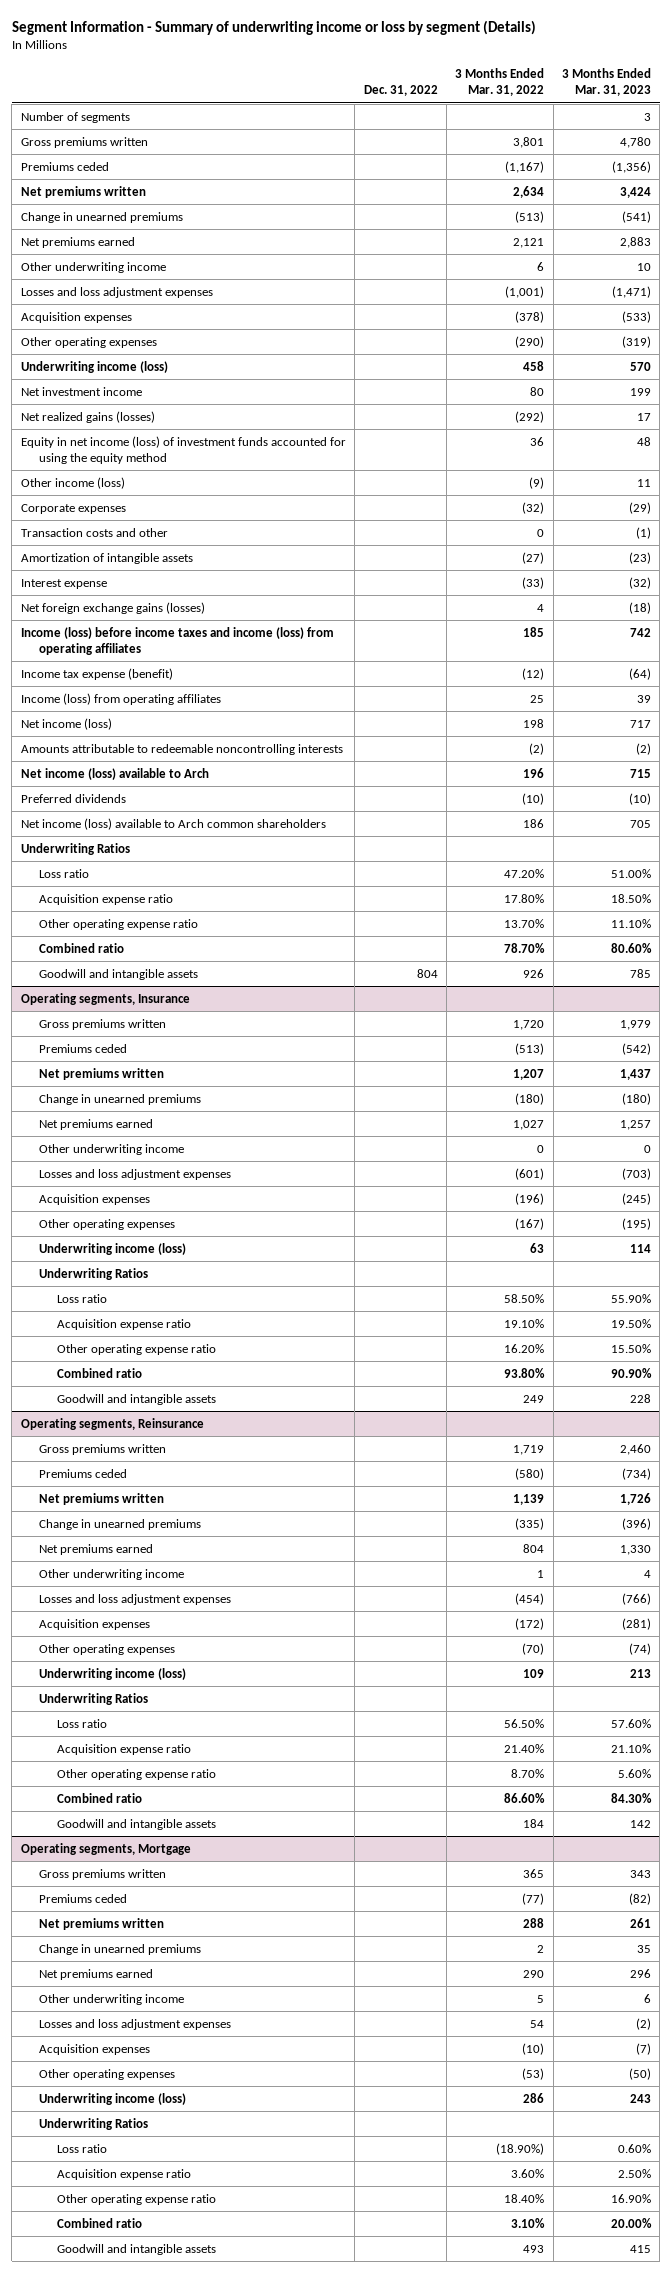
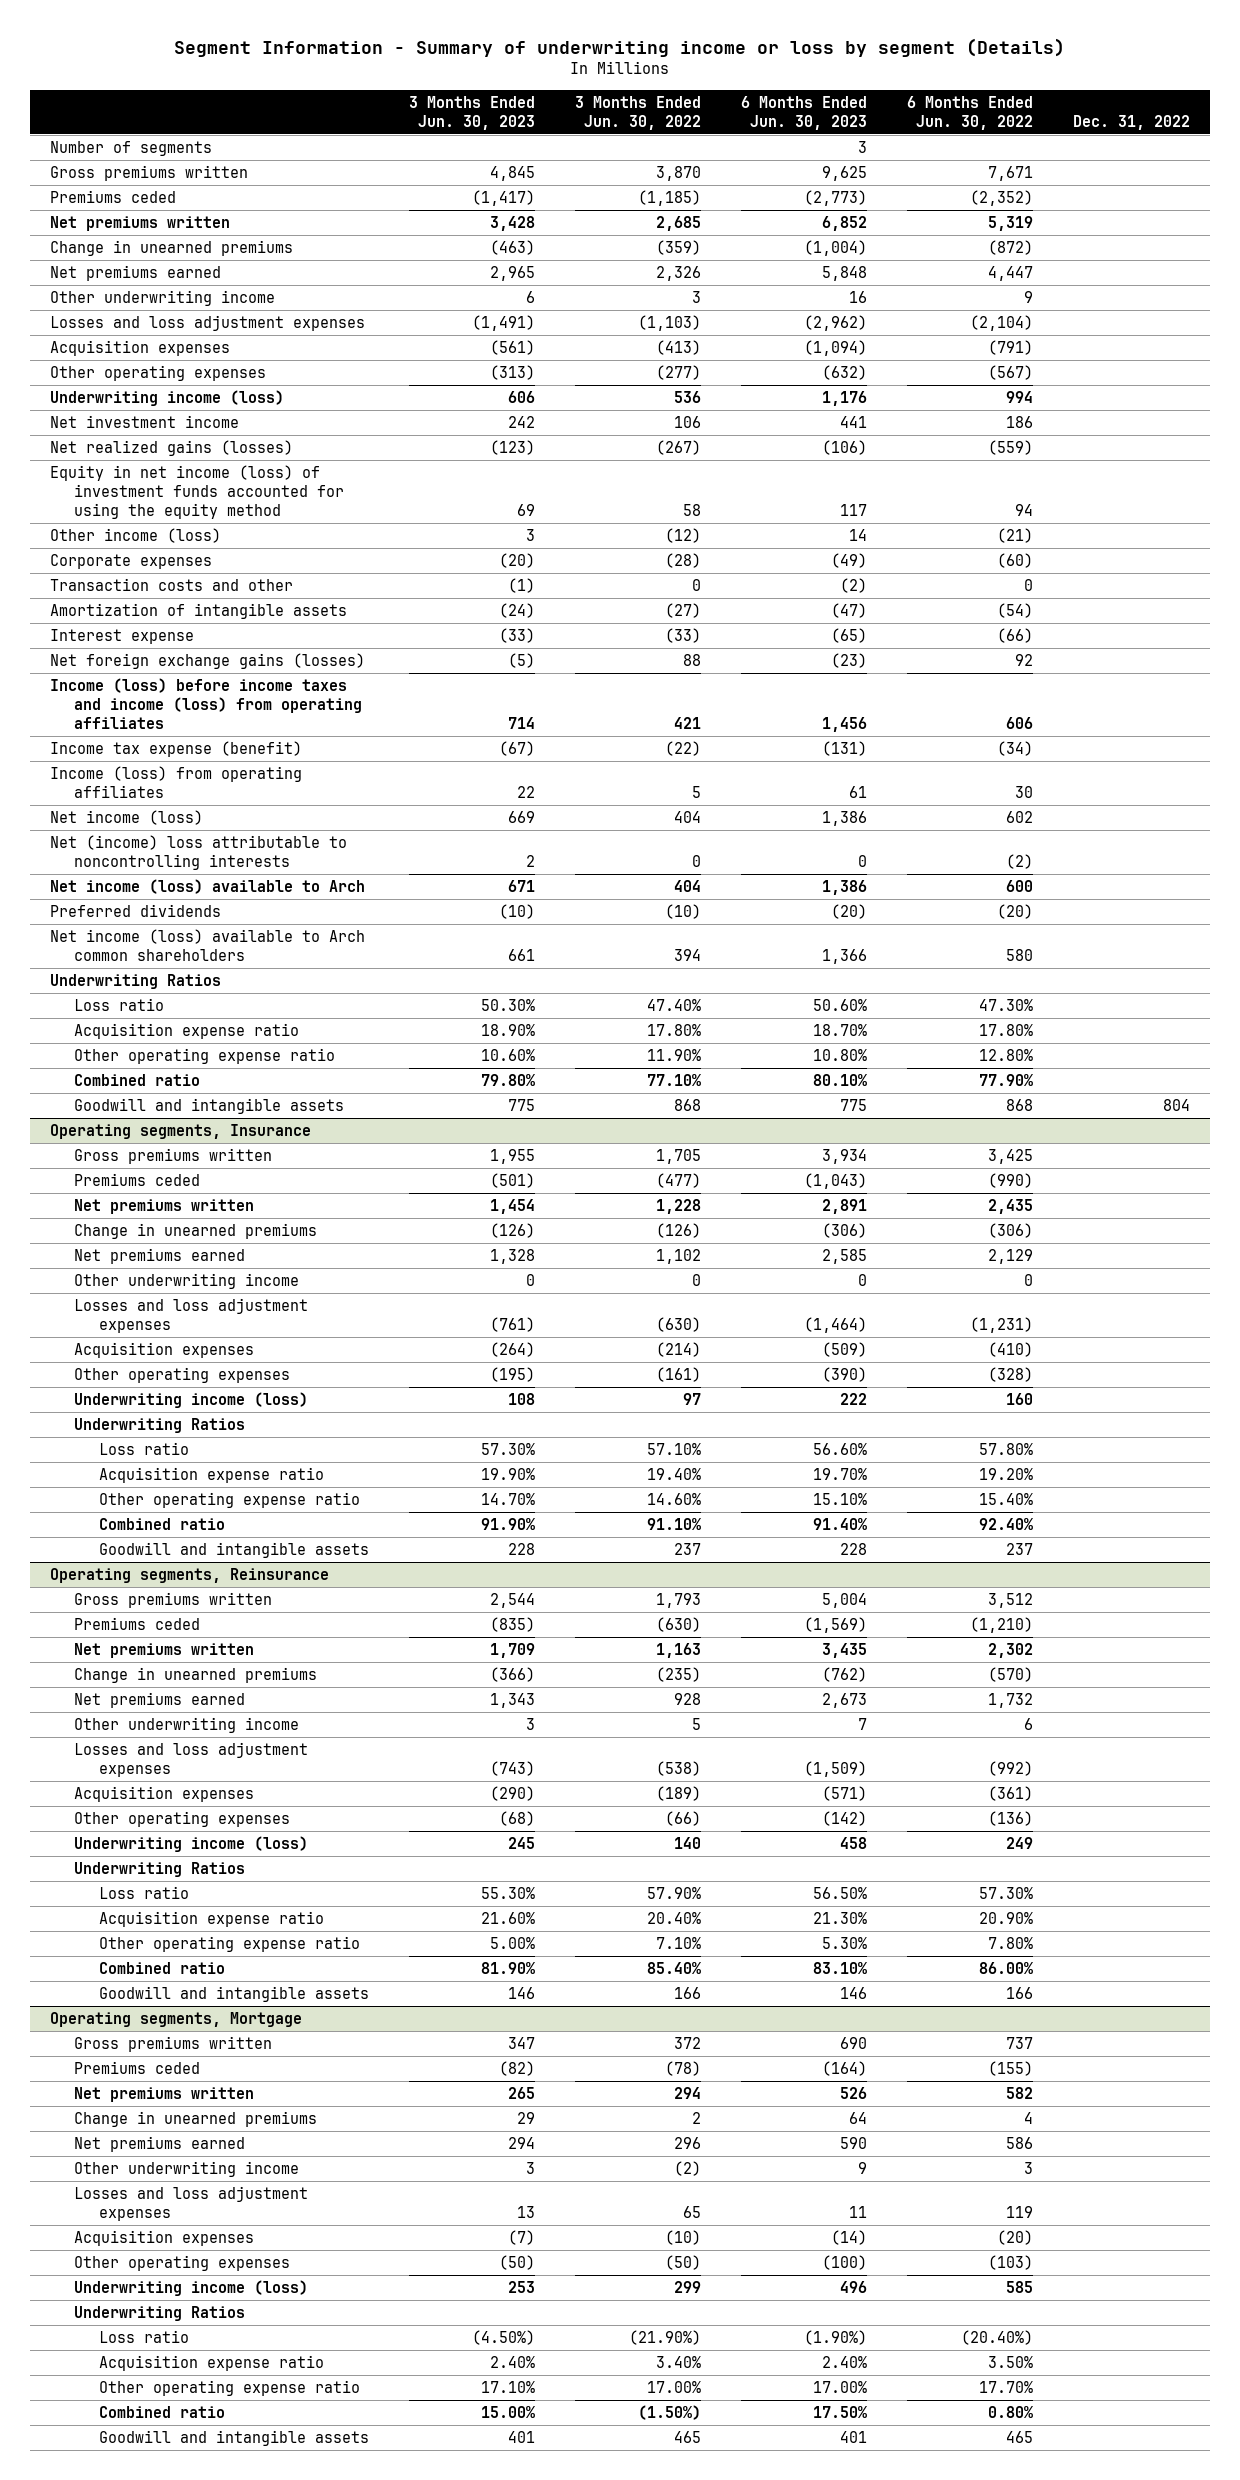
[455,68,545,97] 3 Months Ended Mar. 31, 2022 -> none
[562,68,652,97] 3 Months Ended Mar. 31, 2023 -> none
none -> [408,95,535,130] 3 Months Ended Jun. 30, 2023
none -> [574,95,701,130] 3 Months Ended Jun. 30, 2022
none -> [740,95,867,130] 6 Months Ended Jun. 30, 2023
none -> [907,95,1034,130] 6 Months Ended Jun. 30, 2022
[20,743,343,755] Amounts attributable to redeemable noncontrolling interests -> [50,835,348,870] Net (income) loss attributable to noncontrolling interests

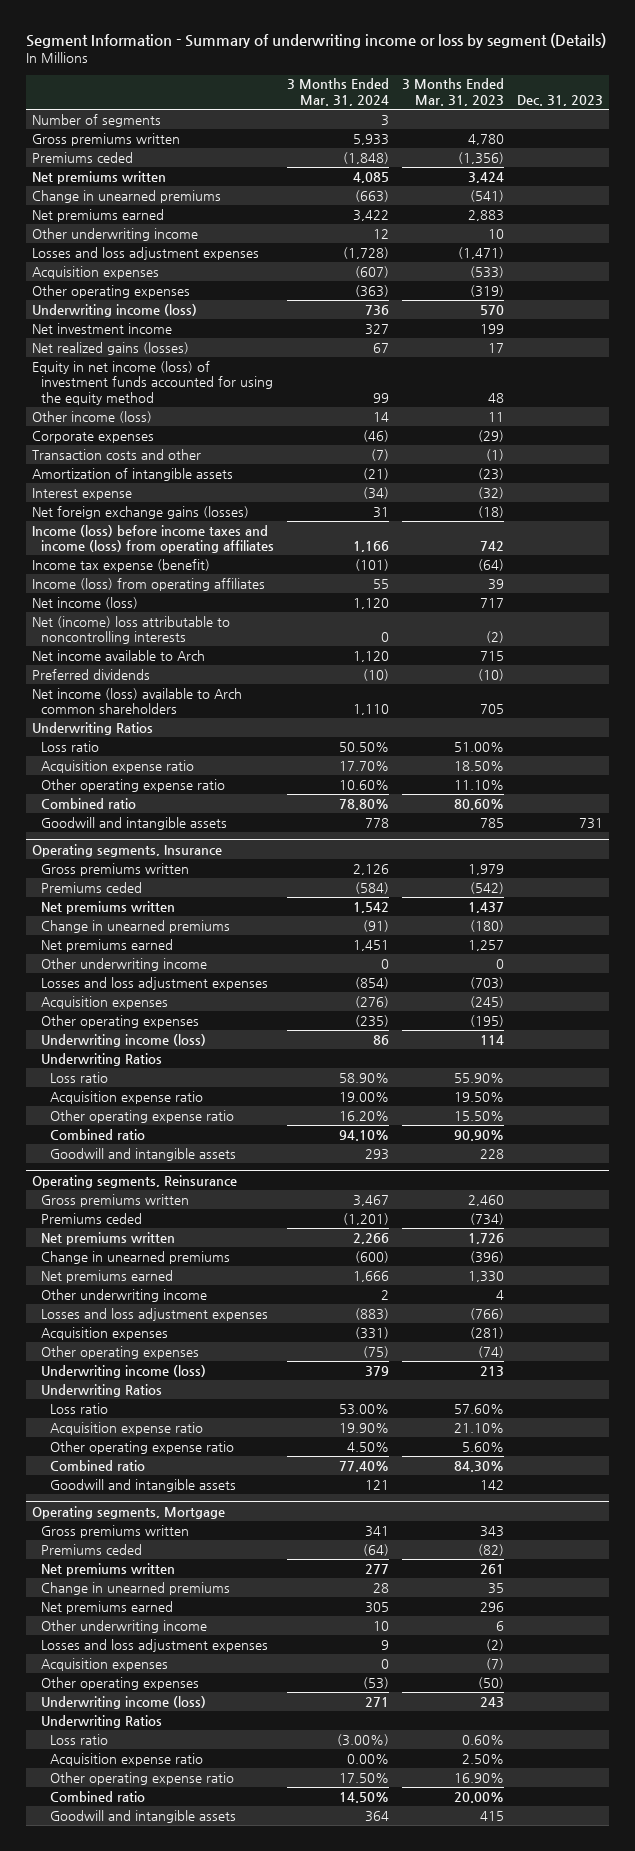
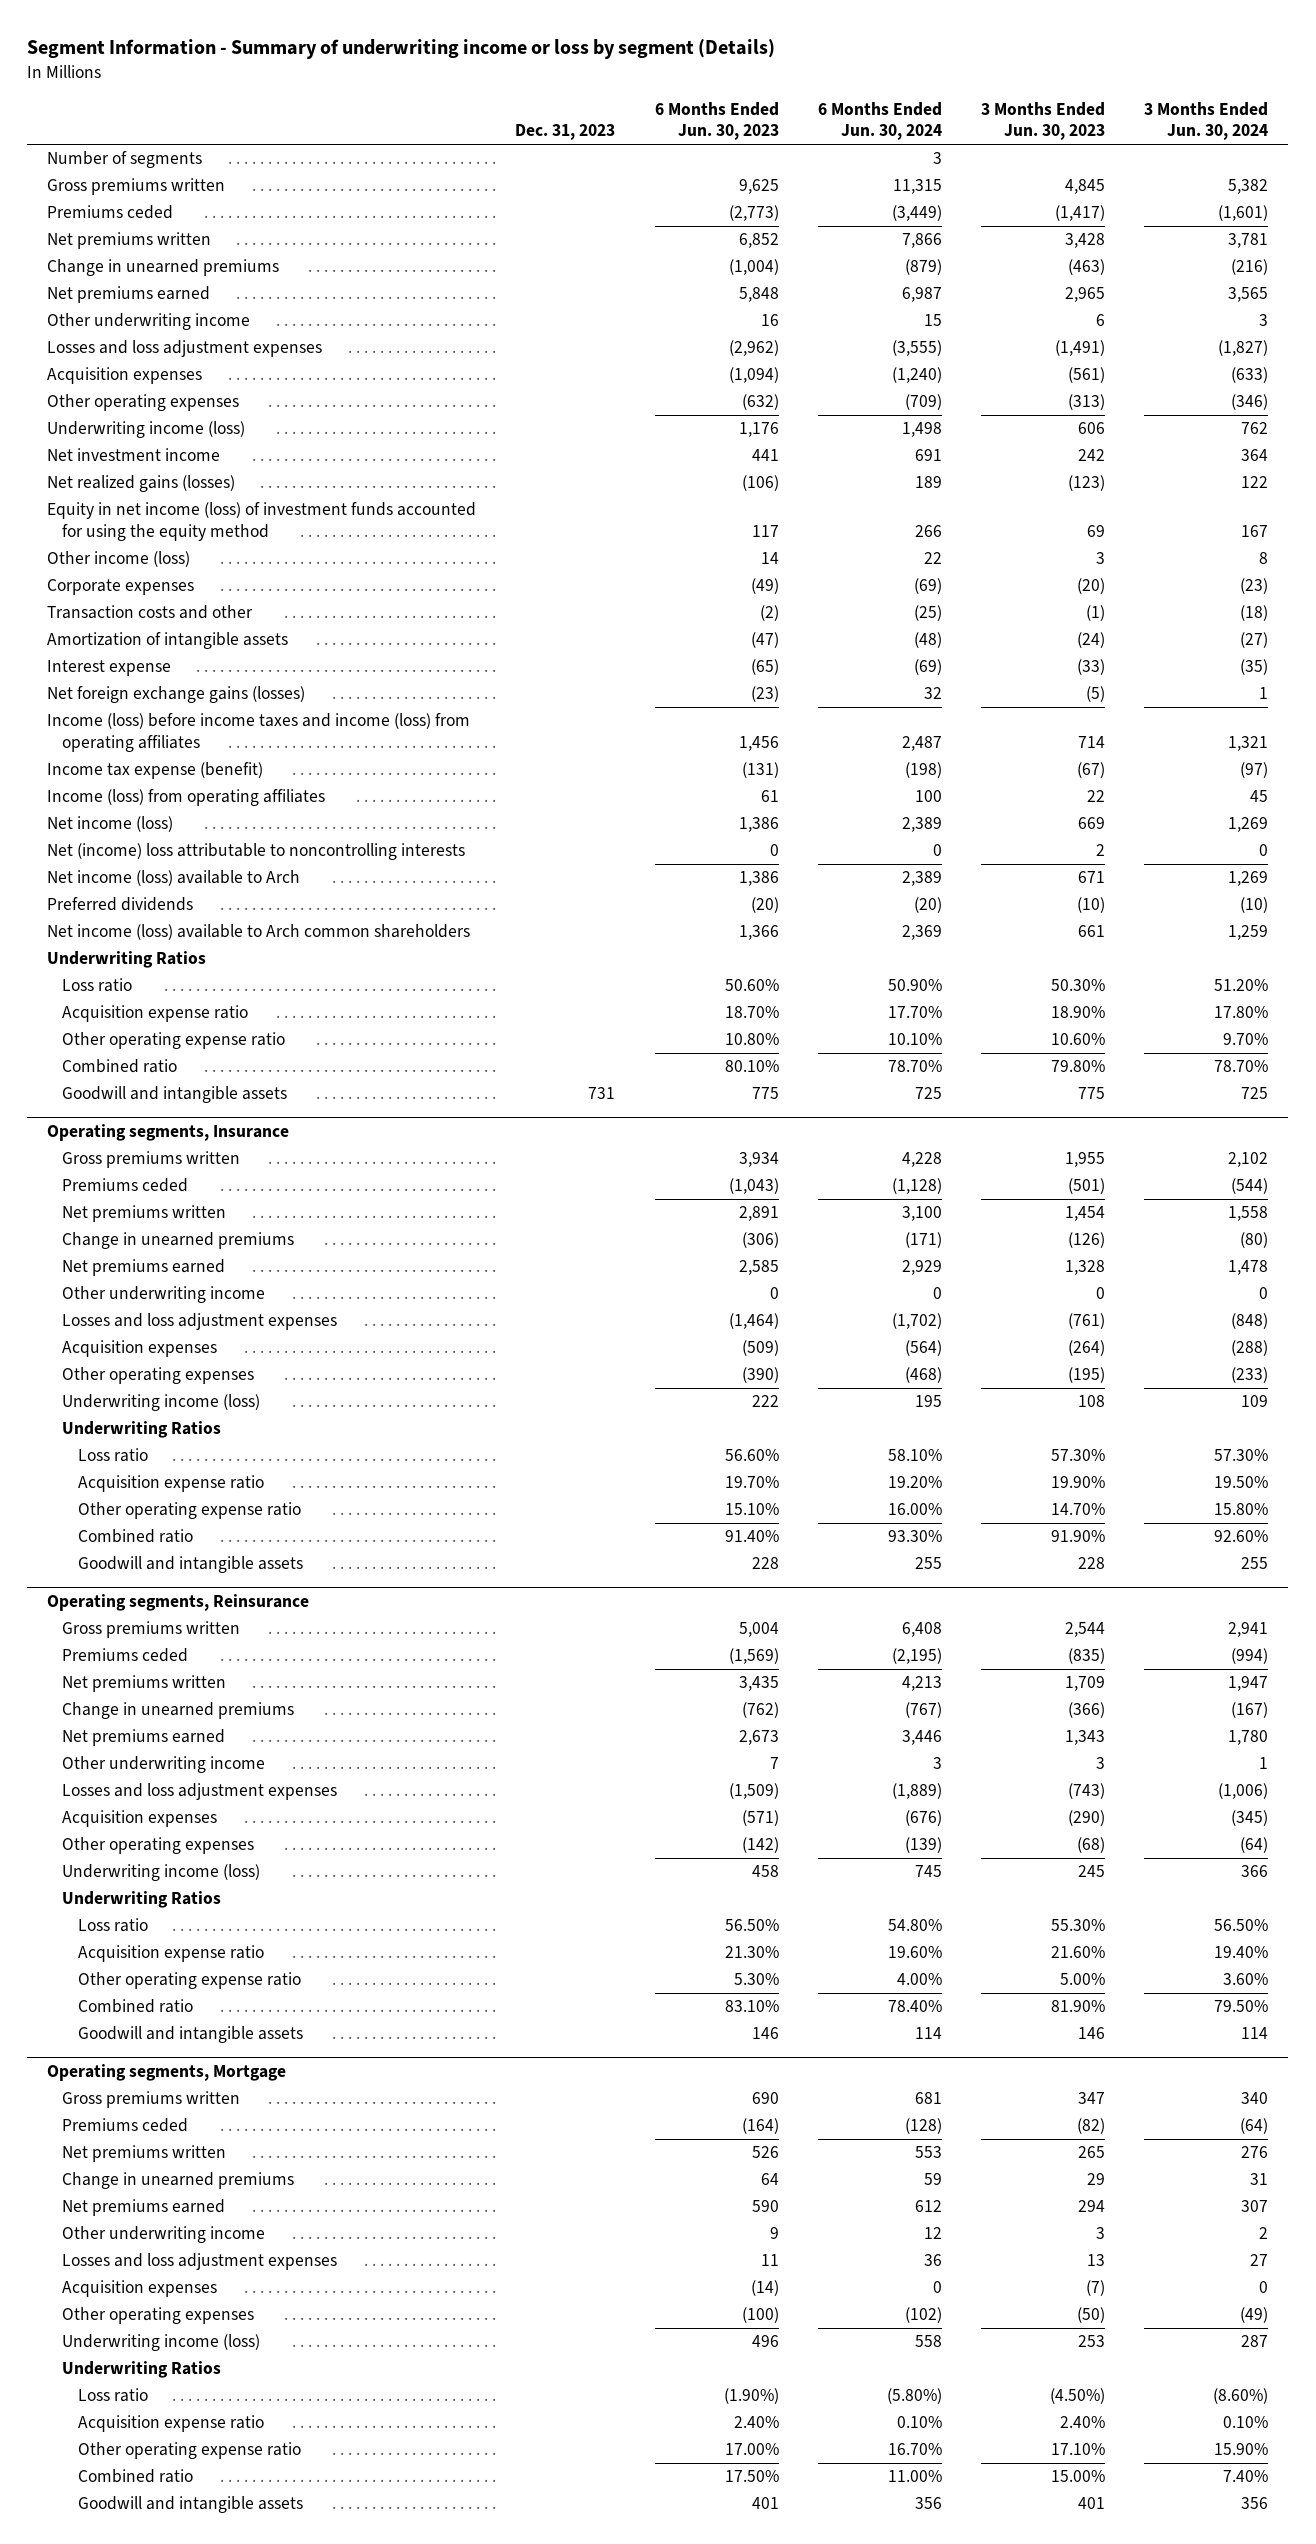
[287,78,390,106] 3 Months Ended Mar. 31, 2024 -> none
[401,78,504,106] 3 Months Ended Mar. 31, 2023 -> none
none -> [654,101,779,141] 6 Months Ended Jun. 30, 2023
none -> [817,101,942,141] 6 Months Ended Jun. 30, 2024
none -> [981,101,1106,141] 3 Months Ended Jun. 30, 2023
none -> [1144,101,1269,141] 3 Months Ended Jun. 30, 2024
[32,649,206,661] Net income available to Arch -> [47,870,301,887] Net income (loss) available to Arch

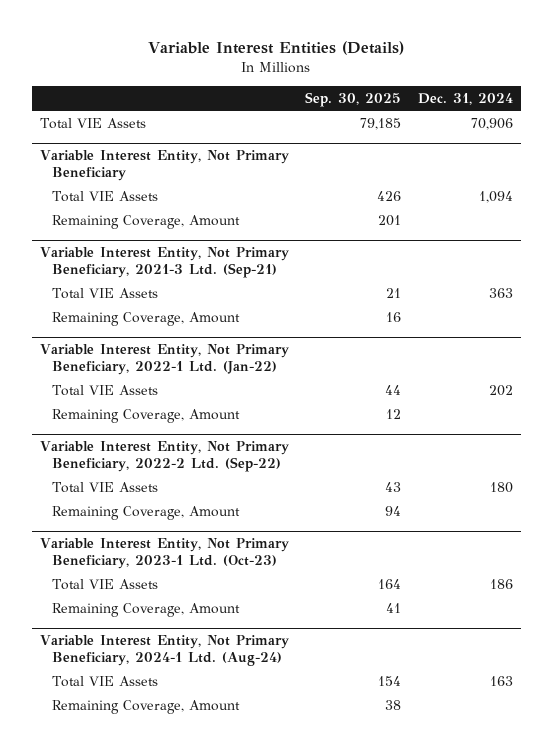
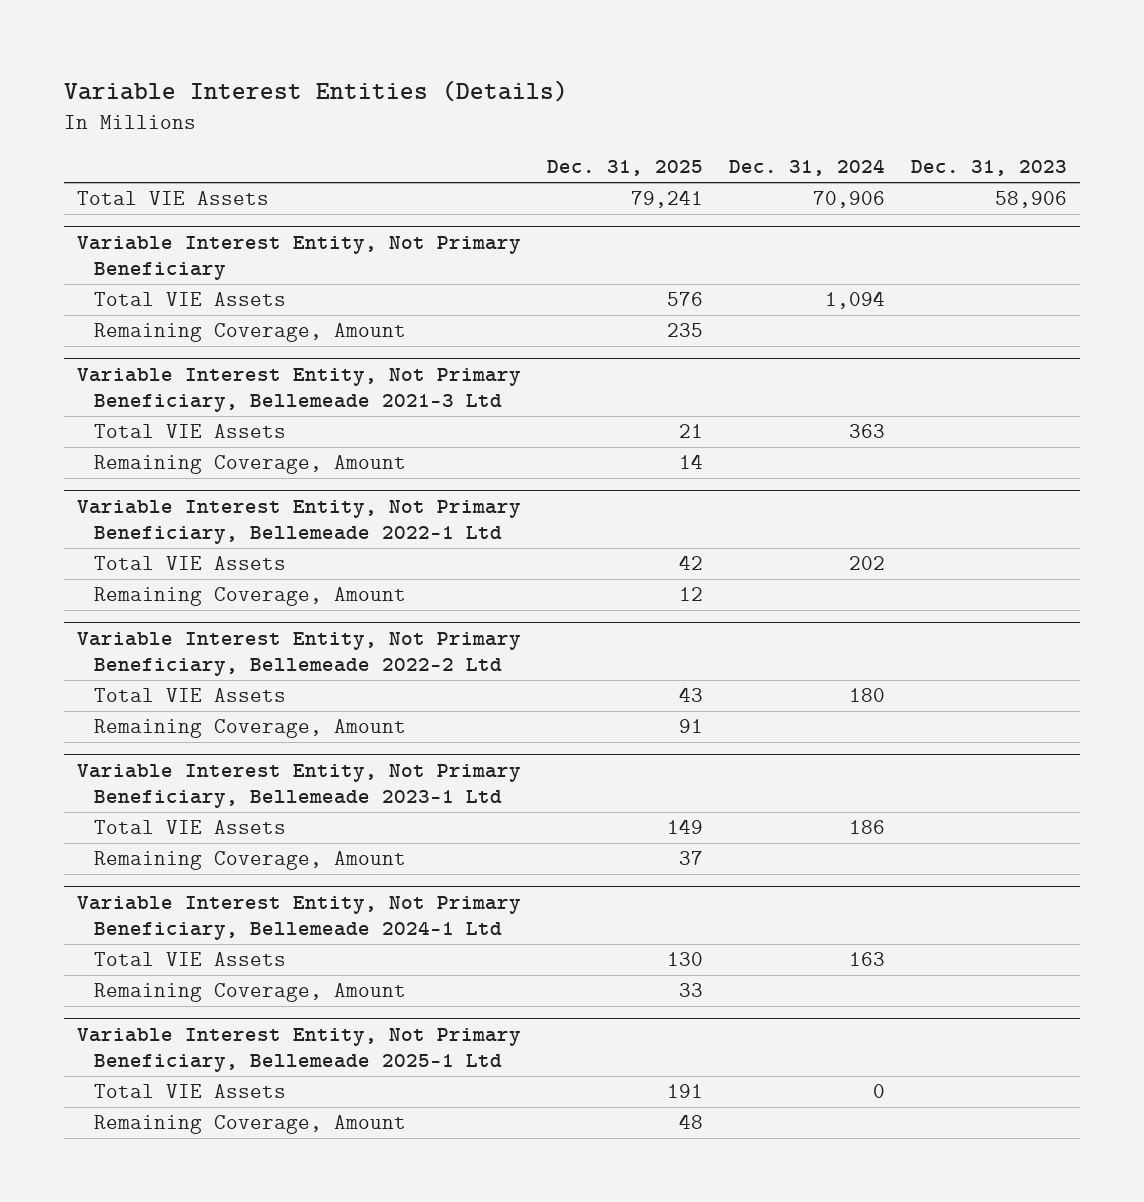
[305,92,402,108] Sep. 30, 2025 -> none
none -> [547,160,704,177] Dec. 31, 2025
none -> [911,160,1068,177] Dec. 31, 2023
[39,247,289,278] Variable Interest Entity, Not Primary Beneficiary, 2021-3 Ltd. (Sep-21) -> [77,368,522,412] Variable Interest Entity, Not Primary Beneficiary, Bellemeade 2021-3 Ltd
[39,344,289,375] Variable Interest Entity, Not Primary Beneficiary, 2022-1 Ltd. (Jan-22) -> [77,500,522,544] Variable Interest Entity, Not Primary Beneficiary, Bellemeade 2022-1 Ltd
[39,441,289,472] Variable Interest Entity, Not Primary Beneficiary, 2022-2 Ltd. (Sep-22) -> [77,632,522,676] Variable Interest Entity, Not Primary Beneficiary, Bellemeade 2022-2 Ltd
[39,538,289,569] Variable Interest Entity, Not Primary Beneficiary, 2023-1 Ltd. (Oct-23) -> [77,764,522,808] Variable Interest Entity, Not Primary Beneficiary, Bellemeade 2023-1 Ltd
[39,635,289,666] Variable Interest Entity, Not Primary Beneficiary, 2024-1 Ltd. (Aug-24) -> [77,896,522,940] Variable Interest Entity, Not Primary Beneficiary, Bellemeade 2024-1 Ltd
none -> [77,1028,522,1072] Variable Interest Entity, Not Primary Beneficiary, Bellemeade 2025-1 Ltd
none -> [93,1084,286,1099] Total VIE Assets
none -> [93,1115,406,1135] Remaining Coverage, Amount

